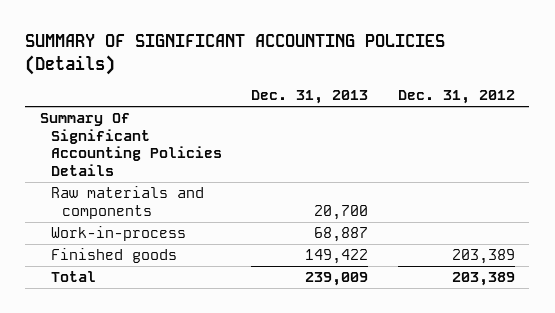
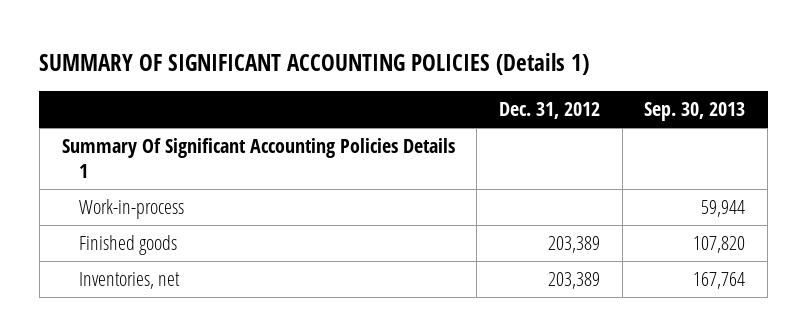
[25,34,446,75] SUMMARY OF SIGNIFICANT ACCOUNTING POLICIES (Details) -> [39,52,590,75] SUMMARY OF SIGNIFICANT ACCOUNTING POLICIES (Details 1)
[251,89,369,104] Dec. 31, 2013 -> none
none -> [644,102,746,122] Sep. 30, 2013
[50,186,204,219] Raw materials and components -> none
[39,113,222,176] Summary Of Significant Accounting Policies Details -> [61,138,455,179] Summary Of Significant Accounting Policies Details 1
[50,271,96,283] Total -> [79,272,181,290] Inventories, net

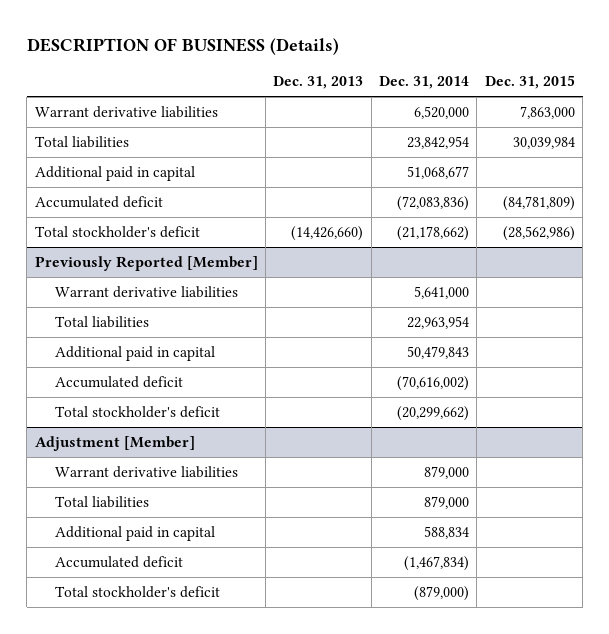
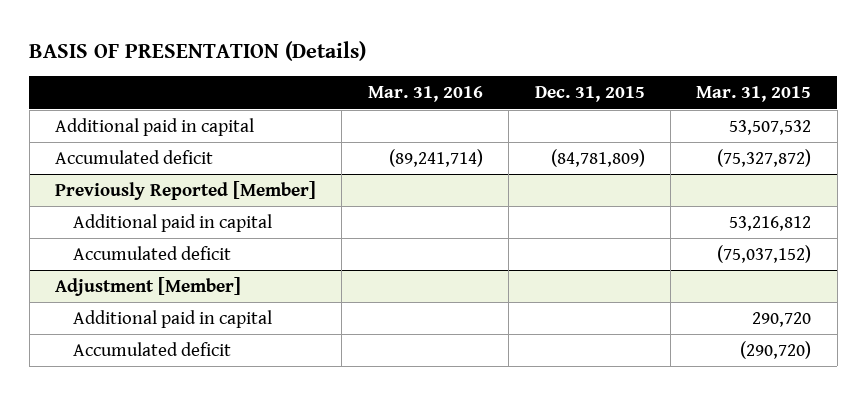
[26,37,339,55] DESCRIPTION OF BUSINESS (Details) -> [29,40,367,61] BASIS OF PRESENTATION (Details)
[273,76,364,90] Dec. 31, 2013 -> none
[379,76,470,90] Dec. 31, 2014 -> none
none -> [367,86,483,103] Mar. 31, 2016
none -> [696,86,812,103] Mar. 31, 2015
[34,105,218,118] Warrant derivative liabilities -> none
[34,135,129,148] Total liabilities -> none
[34,225,200,238] Total stockholder's deficit -> none
[54,285,238,298] Warrant derivative liabilities -> none
[54,315,149,328] Total liabilities -> none
[54,405,220,418] Total stockholder's deficit -> none
[54,465,238,478] Warrant derivative liabilities -> none
[54,495,149,508] Total liabilities -> none
[54,585,220,598] Total stockholder's deficit -> none

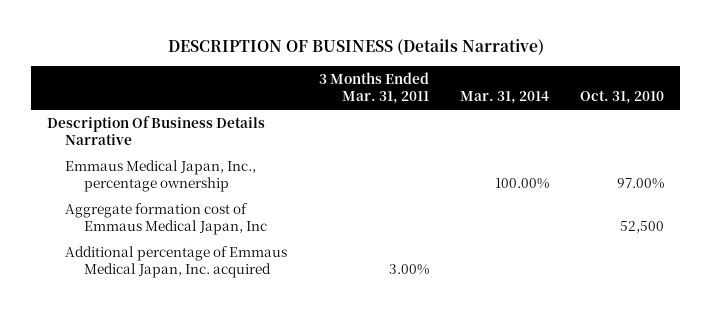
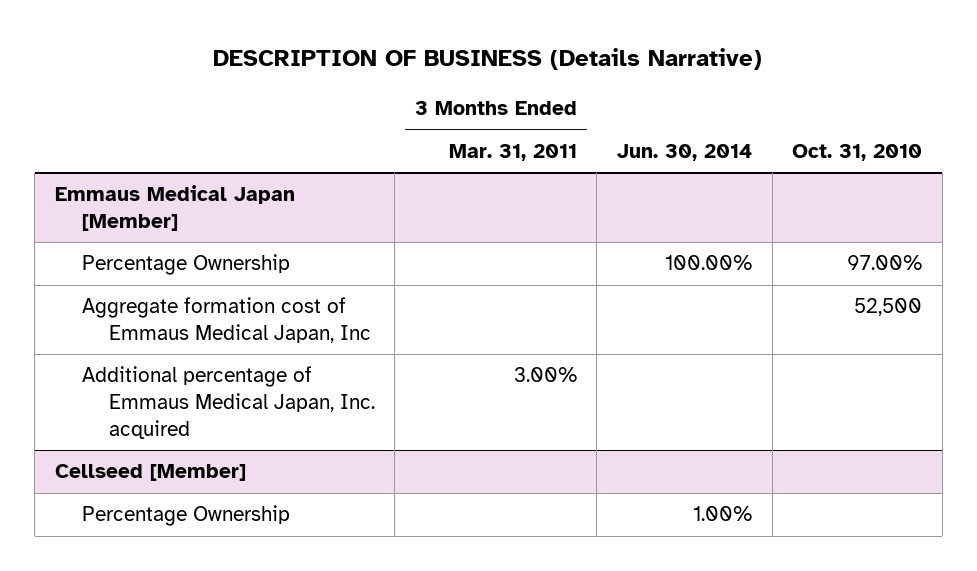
[459,91,549,105] Mar. 31, 2014 -> none
none -> [617,143,753,161] Jun. 30, 2014
[46,116,265,146] Description Of Business Details Narrative -> none
none -> [54,185,295,231] Emmaus Medical Japan [Member]
[65,160,257,193] Emmaus Medical Japan, Inc., percentage ownership -> [81,254,290,276] Percentage Ownership
none -> [54,464,246,482] Cellseed [Member]
none -> [81,505,290,527] Percentage Ownership

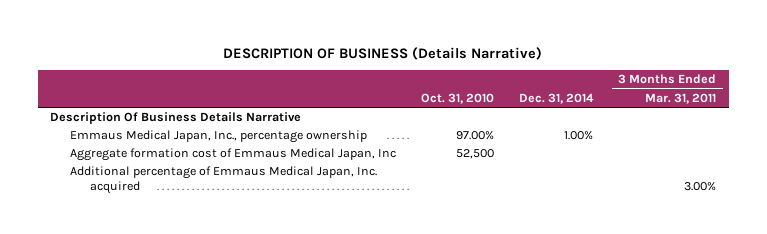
[617,143,753,161] Jun. 30, 2014 -> none
none -> [519,92,595,104] Dec. 31, 2014
[54,185,295,231] Emmaus Medical Japan [Member] -> none
none -> [50,112,302,125] Description Of Business Details Narrative
[81,254,290,276] Percentage Ownership -> [70,130,368,144] Emmaus Medical Japan, Inc., percentage ownership
[54,464,246,482] Cellseed [Member] -> none
[81,505,290,527] Percentage Ownership -> none

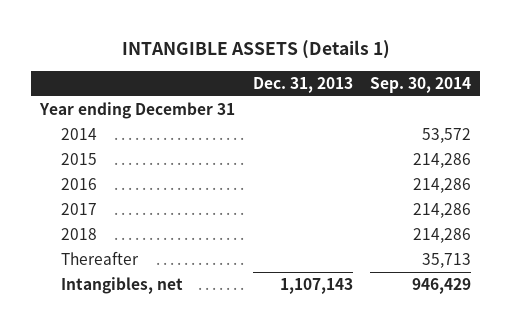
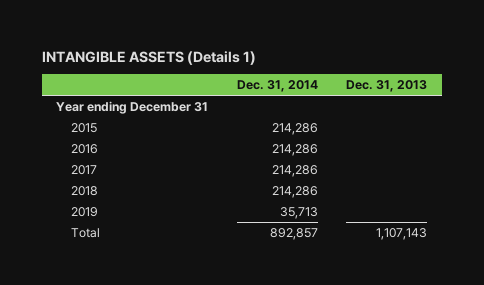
[370,76,472,93] Sep. 30, 2014 -> none
none -> [236,80,318,93] Dec. 31, 2014
[61,128,98,141] 2014 -> none
[61,251,140,266] Thereafter -> none
none -> [71,206,99,217] 2019
[61,277,184,295] Intangibles, net -> [71,227,101,238] Total

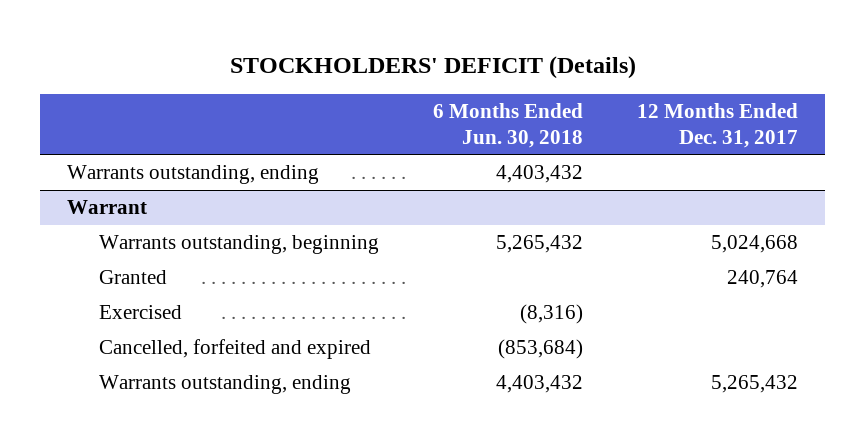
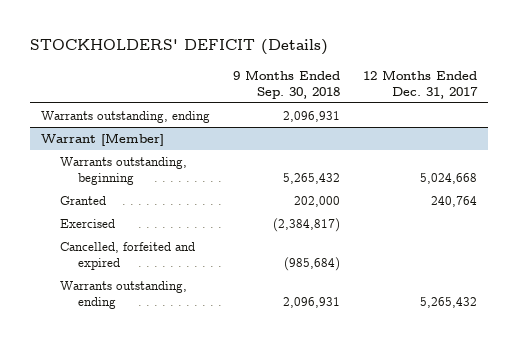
[433,103,584,148] 6 Months Ended Jun. 30, 2018 -> none
none -> [232,69,340,99] 9 Months Ended Sep. 30, 2018
[67,200,148,215] Warrant -> [41,133,165,147] Warrant [Member]

